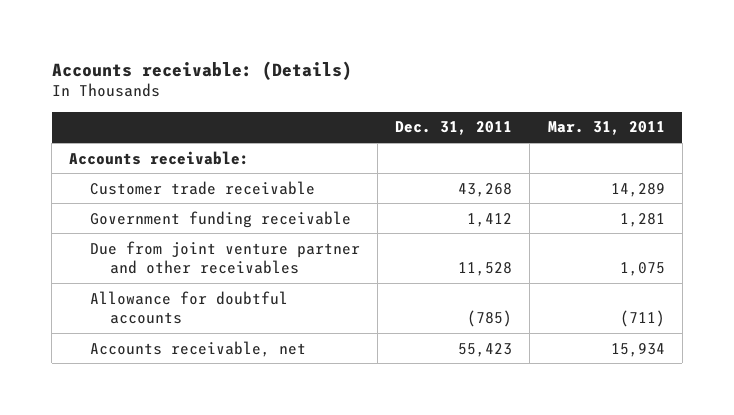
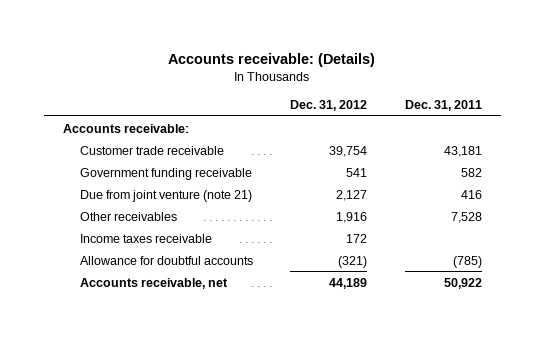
[547,121,665,136] Mar. 31, 2011 -> none
none -> [290,99,368,111] Dec. 31, 2012
[458,182,513,197] 43,268 -> [443,145,482,157] 43,181
[467,212,513,227] 1,412 -> [460,167,482,177] 582
[89,240,360,274] Due from joint venture partner and other receivables -> [80,189,253,202] Due from joint venture (note 21)
[458,261,513,276] 11,528 -> [460,189,482,199] 416
none -> [80,211,178,221] Other receivables
none -> [80,233,213,243] Income taxes receivable
[458,342,513,357] 55,423 -> [443,277,482,289] 50,922

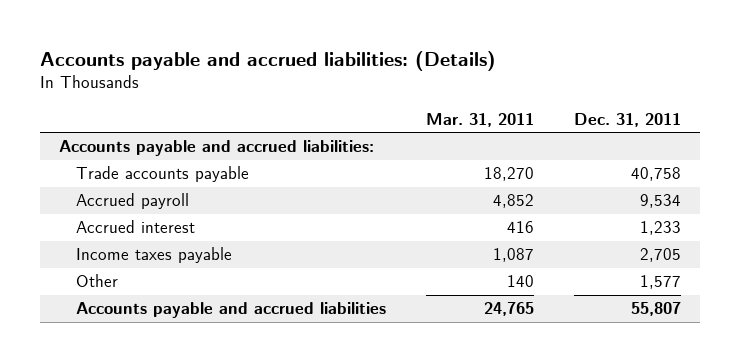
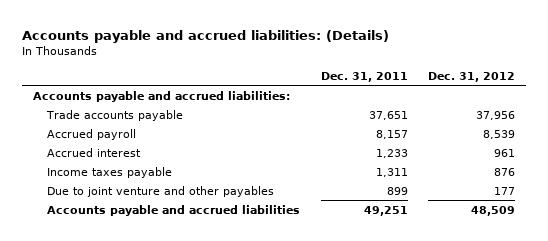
[425,112,534,127] Mar. 31, 2011 -> none
none -> [428,71,516,82] Dec. 31, 2012
[630,167,681,182] 40,758 -> [368,110,408,120] 37,651
[639,194,681,209] 9,534 -> [375,129,408,139] 8,157
[76,274,119,288] Other -> none
[639,248,681,263] 2,705 -> [375,167,408,177] 1,311
none -> [47,185,275,197] Due to joint venture and other payables
[630,302,681,317] 55,807 -> [363,205,408,216] 49,251

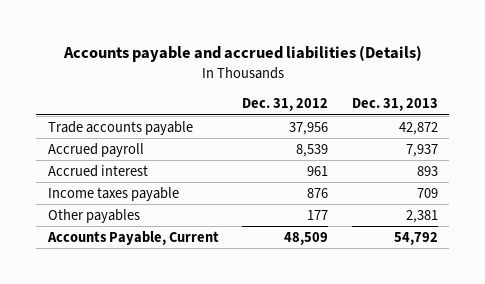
[22,29,390,43] Accounts payable and accrued liabilities: (Details) -> [62,45,422,63] Accounts payable and accrued liabilities (Details)
[320,71,408,82] Dec. 31, 2011 -> none
none -> [351,98,438,112] Dec. 31, 2013
[32,90,290,102] Accounts payable and accrued liabilities: -> none
[47,185,275,197] Due to joint venture and other payables -> [47,209,140,224] Other payables
[47,204,301,216] Accounts payable and accrued liabilities -> [46,231,219,246] Accounts Payable, Current

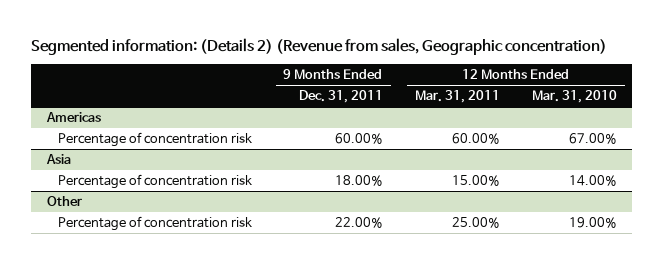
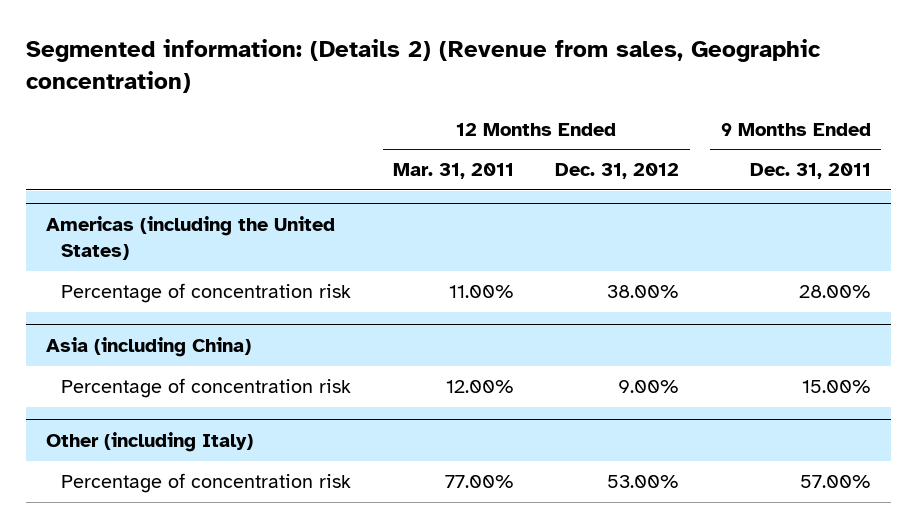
[531,90,617,104] Mar. 31, 2010 -> none
none -> [555,163,680,180] Dec. 31, 2012
[45,112,101,123] Americas -> none
[45,154,71,165] Asia -> none
[46,196,82,207] Other -> none
none -> [46,216,336,261] Americas (including the United States)
[334,133,383,145] 60.00% -> [798,285,871,299] 28.00%
[451,133,500,145] 60.00% -> [448,285,514,299] 11.00%
none -> [46,337,252,358] Asia (including China)
[334,175,383,187] 18.00% -> [801,380,871,394] 15.00%
[451,175,500,187] 15.00% -> [445,380,514,394] 12.00%
none -> [46,432,254,453] Other (including Italy)
[334,217,383,229] 22.00% -> [799,475,871,489] 57.00%
[451,217,500,229] 25.00% -> [444,475,514,489] 77.00%

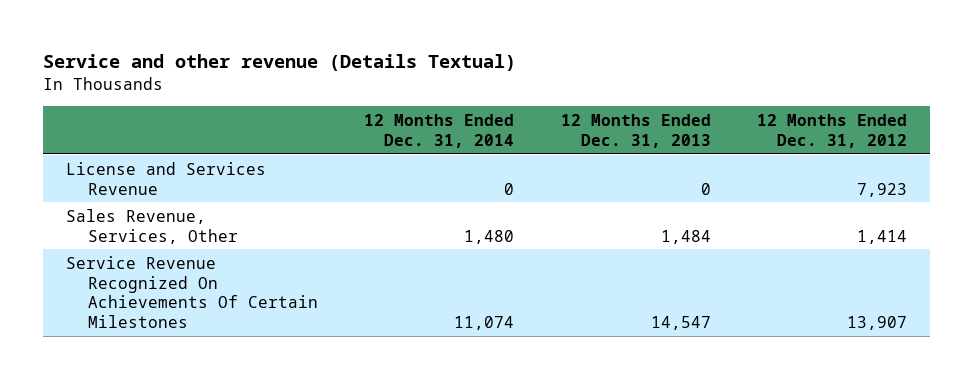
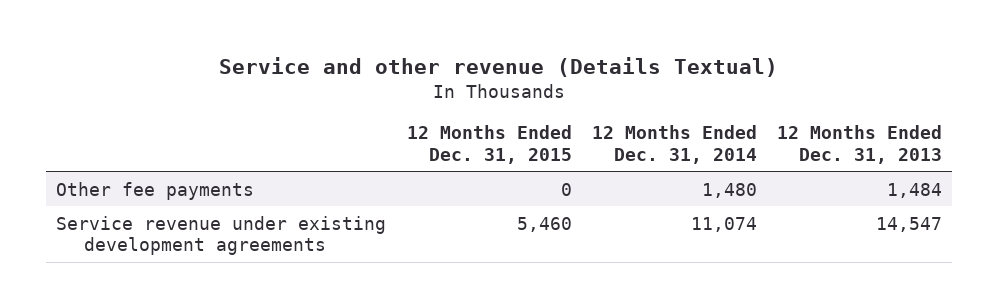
[757,113,908,148] 12 Months Ended Dec. 31, 2012 -> none
none -> [406,125,572,164] 12 Months Ended Dec. 31, 2015
[66,161,267,195] License and Services Revenue -> none
[66,208,239,244] Sales Revenue, Services, Other -> [56,181,255,200] Other fee payments
[66,255,319,329] Service Revenue Recognized On Achievements Of Certain Milestones -> [56,215,387,256] Service revenue under existing development agreements

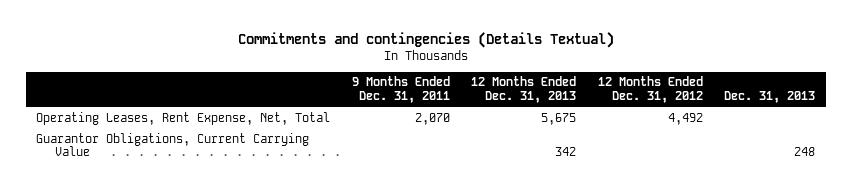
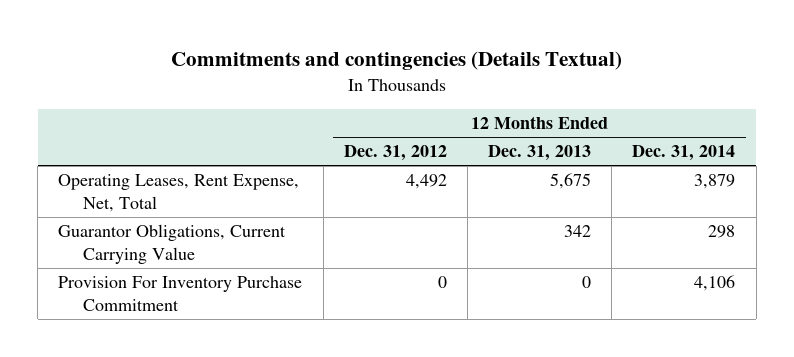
[351,76,450,104] 9 Months Ended Dec. 31, 2011 -> none
[723,91,815,104] Dec. 31, 2013 -> none
none -> [632,145,736,162] Dec. 31, 2014
none -> [58,276,303,312] Provision For Inventory Purchase Commitment

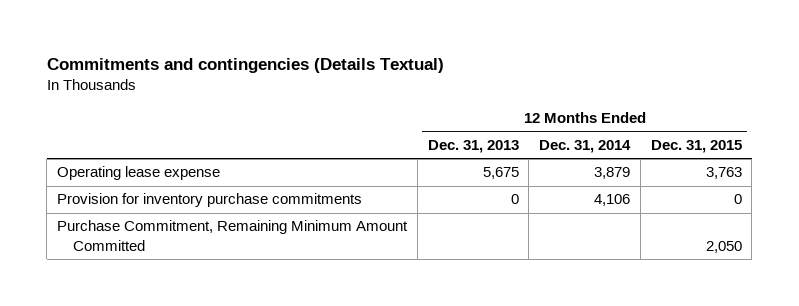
[343,145,447,162] Dec. 31, 2012 -> none
none -> [650,139,742,153] Dec. 31, 2015
[58,224,287,265] Guarantor Obligations, Current Carrying Value -> none
[58,174,300,213] Operating Leases, Rent Expense, Net, Total -> [56,166,220,181] Operating lease expense
[58,276,303,312] Provision For Inventory Purchase Commitment -> [56,193,362,208] Provision for inventory purchase commitments
none -> [56,220,408,251] Purchase Commitment, Remaining Minimum Amount Committed

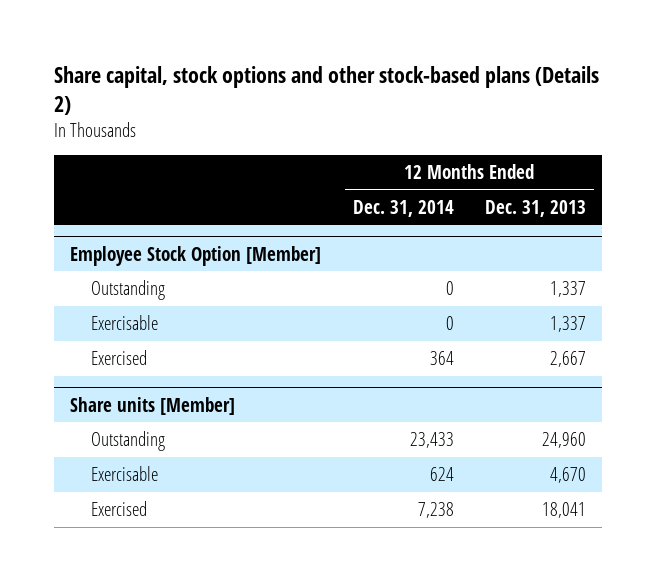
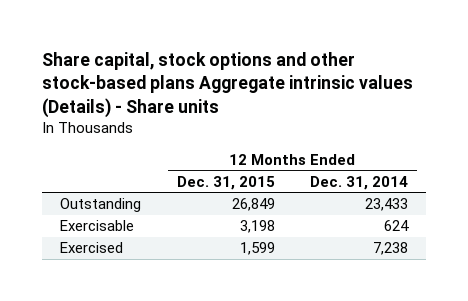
[54,66,600,115] Share capital, stock options and other stock-based plans (Details 2) -> [42,51,414,118] Share capital, stock options and other stock-based plans Aggregate intrinsic values (Details) - Share units
[485,199,587,217] Dec. 31, 2013 -> none
none -> [176,175,275,190] Dec. 31, 2015
[70,245,322,266] Employee Stock Option [Member] -> none
[90,279,165,300] Outstanding -> none
[90,314,158,330] Exercisable -> none
[90,349,147,365] Exercised -> none
[70,396,236,415] Share units [Member] -> none

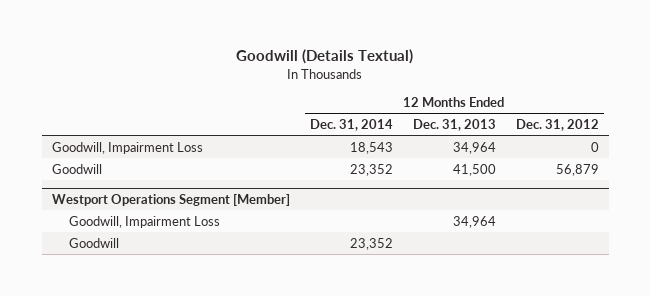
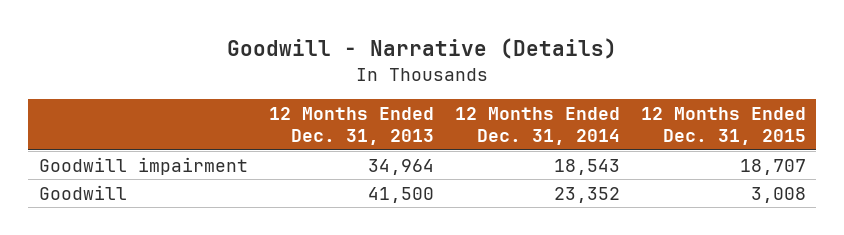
[236,49,414,65] Goodwill (Details Textual) -> [227,38,618,60] Goodwill - Narrative (Details)
[515,118,599,131] Dec. 31, 2012 -> none
none -> [640,106,806,146] 12 Months Ended Dec. 31, 2015
[51,141,203,154] Goodwill, Impairment Loss -> [38,156,248,175] Goodwill impairment
[51,193,290,206] Westport Operations Segment [Member] -> none
[69,215,221,228] Goodwill, Impairment Loss -> none
[69,237,120,248] Goodwill -> none

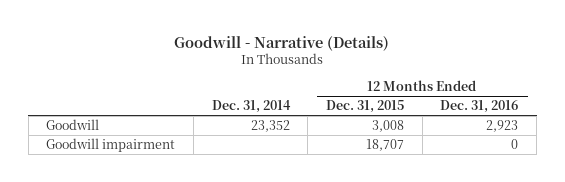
[268,106,434,146] 12 Months Ended Dec. 31, 2013 -> none
[454,106,620,146] 12 Months Ended Dec. 31, 2014 -> none
none -> [211,100,291,114] Dec. 31, 2014
none -> [440,100,519,114] Dec. 31, 2016
[38,156,248,175] Goodwill impairment -> [46,138,176,153] Goodwill impairment

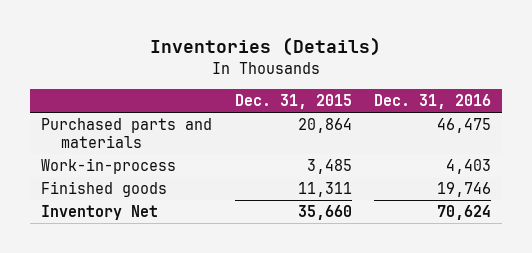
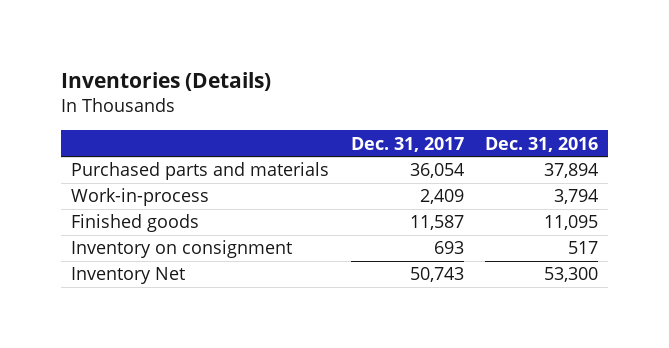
[234,94,352,110] Dec. 31, 2015 -> none
none -> [350,136,464,152] Dec. 31, 2017
[437,118,492,134] 46,475 -> [543,163,598,179] 37,894
[446,159,492,175] 4,403 -> [553,189,598,205] 3,794
[437,182,492,198] 19,746 -> [543,215,598,231] 11,095
none -> [71,240,293,259] Inventory on consignment
[437,205,492,221] 70,624 -> [543,267,598,283] 53,300

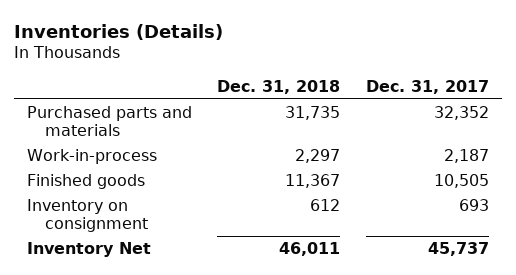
[484,136,598,152] Dec. 31, 2016 -> none
none -> [217,80,341,95] Dec. 31, 2018
[409,163,464,179] 36,054 -> [433,106,489,121] 32,352
[419,189,464,205] 2,409 -> [443,149,489,164] 2,187
[409,215,464,231] 11,587 -> [433,174,489,189] 10,505
[409,267,464,283] 50,743 -> [427,242,489,257] 45,737

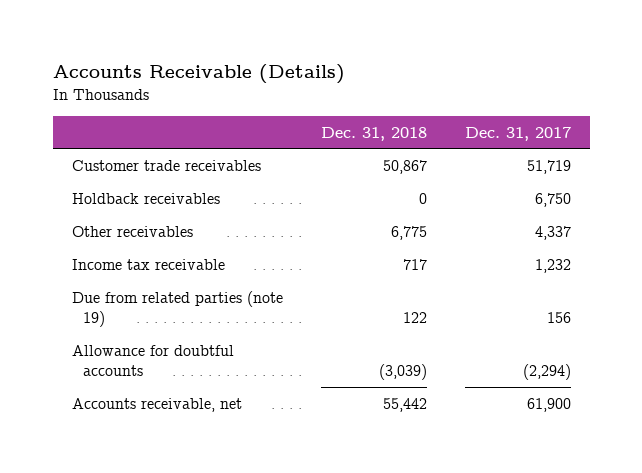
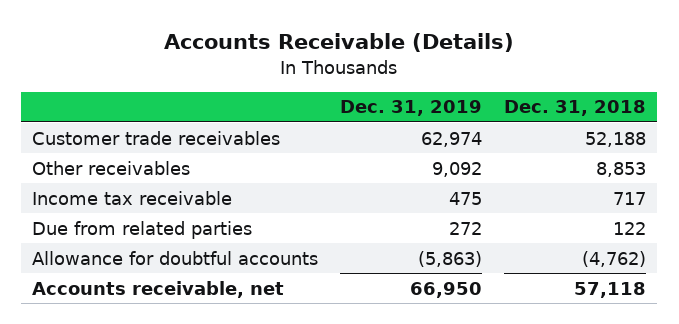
[464,126,571,141] Dec. 31, 2017 -> none
none -> [340,100,483,117] Dec. 31, 2019
[71,192,220,204] Holdback receivables -> none
[382,159,427,174] 50,867 -> [585,131,647,147] 52,188
[390,225,427,240] 6,775 -> [596,161,647,177] 8,853
[71,290,283,328] Due from related parties (note 19) -> [32,220,253,239] Due from related parties
[378,364,427,381] (3,039) -> [582,250,647,267] (4,762)
[382,397,427,412] 55,442 -> [574,281,647,298] 57,118

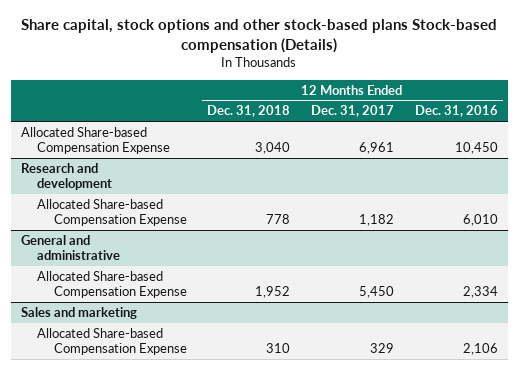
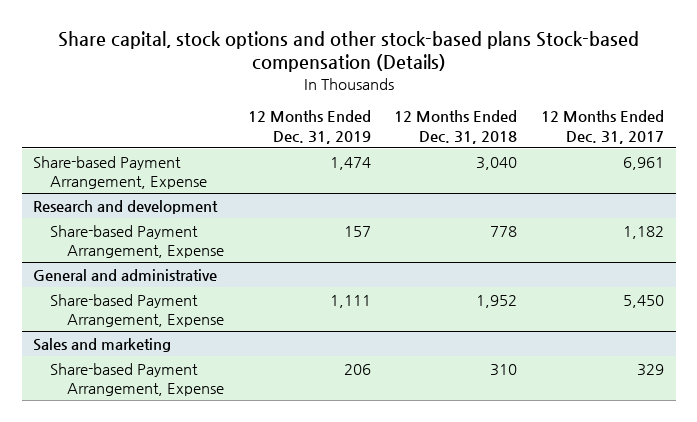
[414,105,498,118] Dec. 31, 2016 -> none
none -> [247,110,371,144] 12 Months Ended Dec. 31, 2019
[21,126,171,155] Allocated Share-based Compensation Expense -> [33,155,208,190] Share-based Payment Arrangement, Expense
[37,198,187,227] Allocated Share-based Compensation Expense -> [50,224,225,259] Share-based Payment Arrangement, Expense
[37,270,187,299] Allocated Share-based Compensation Expense -> [50,293,225,328] Share-based Payment Arrangement, Expense
[37,327,187,356] Allocated Share-based Compensation Expense -> [50,362,225,397] Share-based Payment Arrangement, Expense

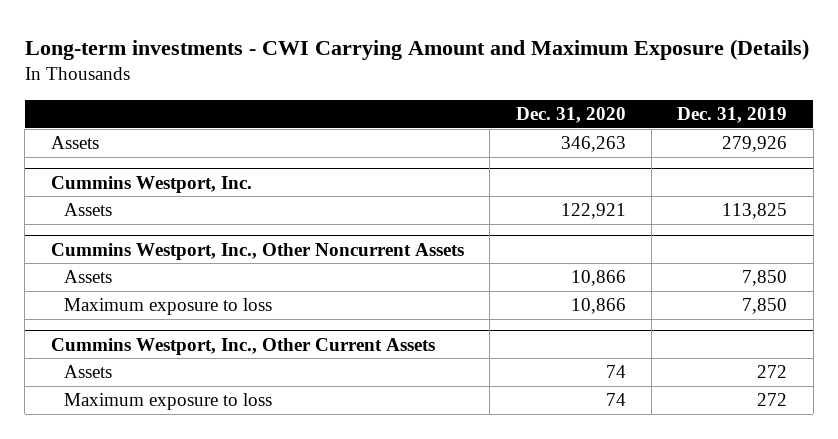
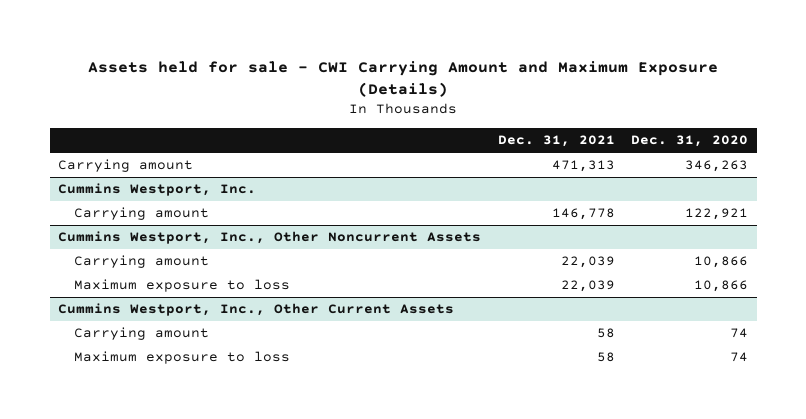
[24,38,809,60] Long-term investments - CWI Carrying Amount and Maximum Exposure (Details) -> [88,60,719,98] Assets held for sale - CWI Carrying Amount and Maximum Exposure (Details)
[677,106,788,123] Dec. 31, 2019 -> none
none -> [497,135,615,148] Dec. 31, 2021
[50,136,99,150] Assets -> [57,159,193,173] Carrying amount
[64,203,113,217] Assets -> [73,207,209,221] Carrying amount
[64,270,113,284] Assets -> [73,255,209,269] Carrying amount
[64,365,113,379] Assets -> [73,327,209,341] Carrying amount

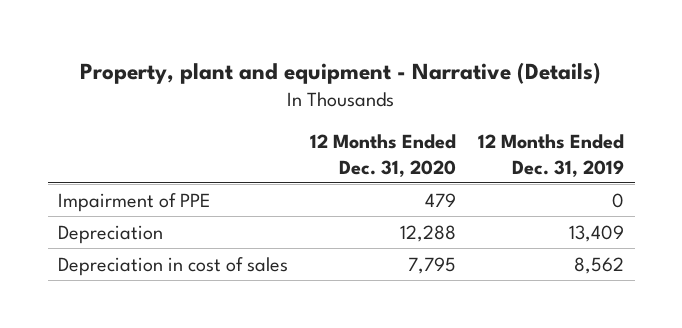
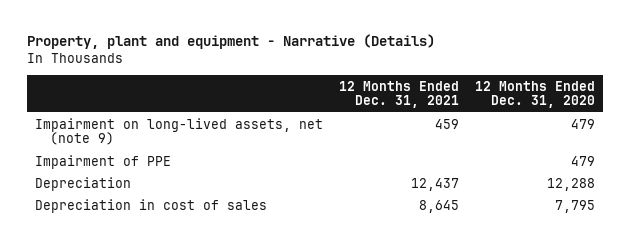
[477,134,624,177] 12 Months Ended Dec. 31, 2019 -> none
none -> [338,80,459,109] 12 Months Ended Dec. 31, 2021
none -> [34,117,323,146] Impairment on long-lived assets, net (note 9)

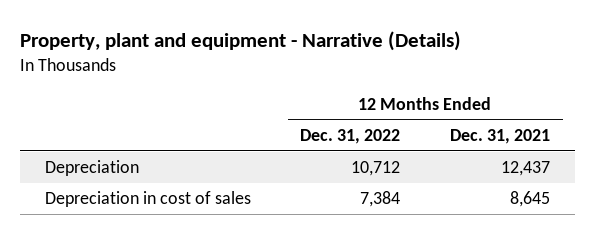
[474,80,595,109] 12 Months Ended Dec. 31, 2020 -> none
none -> [300,128,401,144] Dec. 31, 2022
[34,117,323,146] Impairment on long-lived assets, net (note 9) -> none
[34,154,171,169] Impairment of PPE -> none

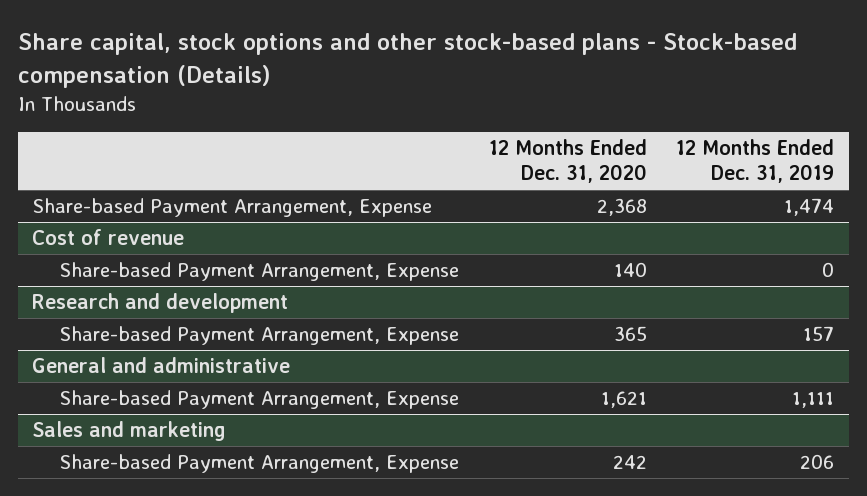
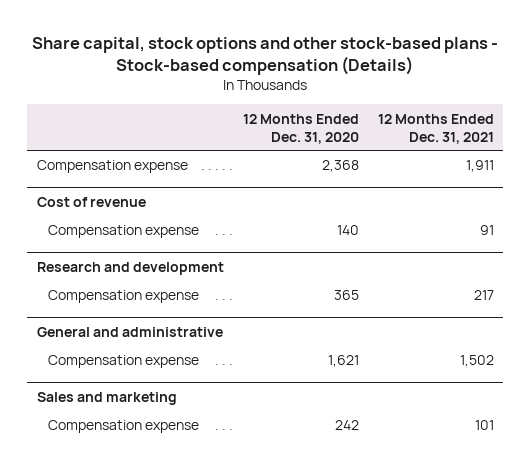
[676,138,835,184] 12 Months Ended Dec. 31, 2019 -> none
none -> [377,113,494,144] 12 Months Ended Dec. 31, 2021
[32,198,433,218] Share-based Payment Arrangement, Expense -> [36,160,188,174] Compensation expense
[59,262,460,282] Share-based Payment Arrangement, Expense -> [48,225,200,239] Compensation expense
[59,326,460,346] Share-based Payment Arrangement, Expense -> [48,290,200,304] Compensation expense
[59,390,460,410] Share-based Payment Arrangement, Expense -> [48,355,200,369] Compensation expense
[59,454,460,474] Share-based Payment Arrangement, Expense -> [48,420,200,434] Compensation expense

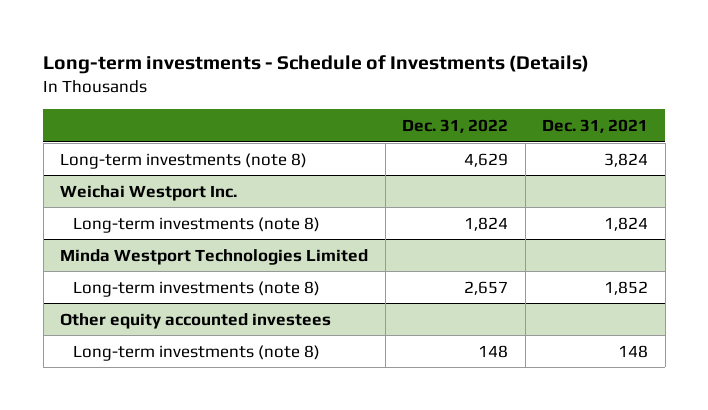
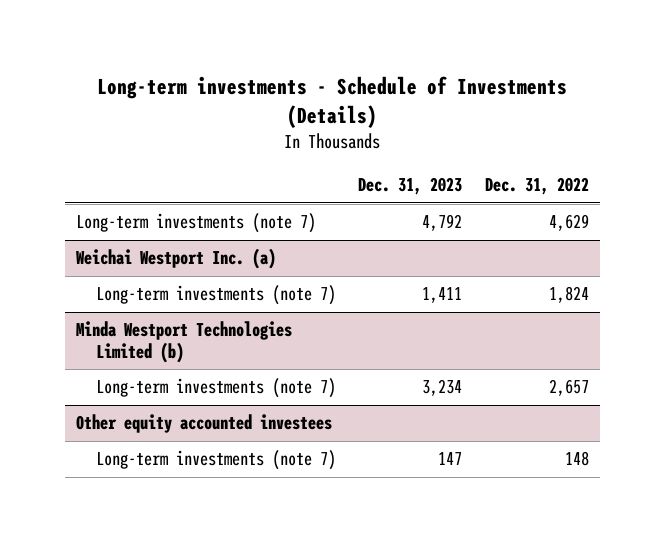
[542,118,649,133] Dec. 31, 2021 -> none
none -> [358,177,463,196] Dec. 31, 2023
[60,152,308,169] Long-term investments (note 8) -> [75,213,316,234] Long-term investments (note 7)
[60,184,238,201] Weichai Westport Inc. -> [75,248,276,270] Weichai Westport Inc. (a)
[73,216,321,233] Long-term investments (note 8) -> [95,285,336,306] Long-term investments (note 7)
[60,248,369,265] Minda Westport Technologies Limited -> [75,321,292,364] Minda Westport Technologies Limited (b)
[73,280,321,297] Long-term investments (note 8) -> [95,378,336,399] Long-term investments (note 7)
[73,344,321,361] Long-term investments (note 8) -> [95,450,336,471] Long-term investments (note 7)

